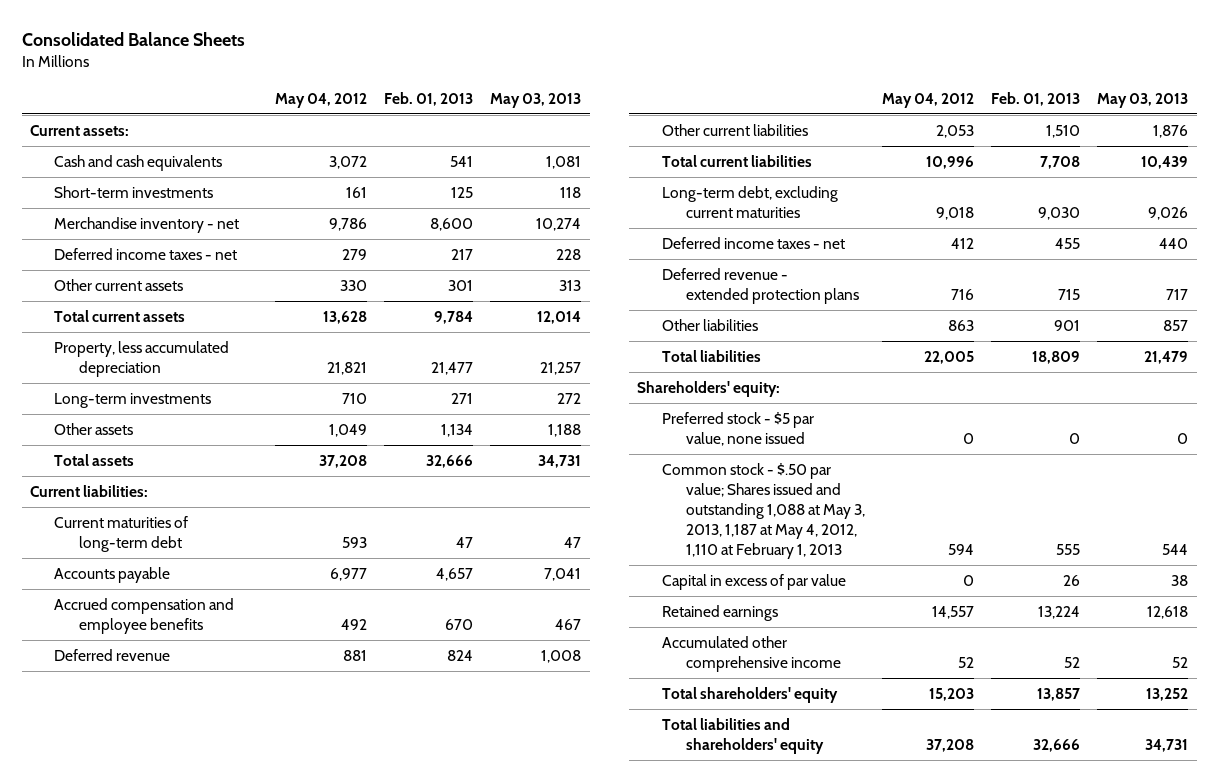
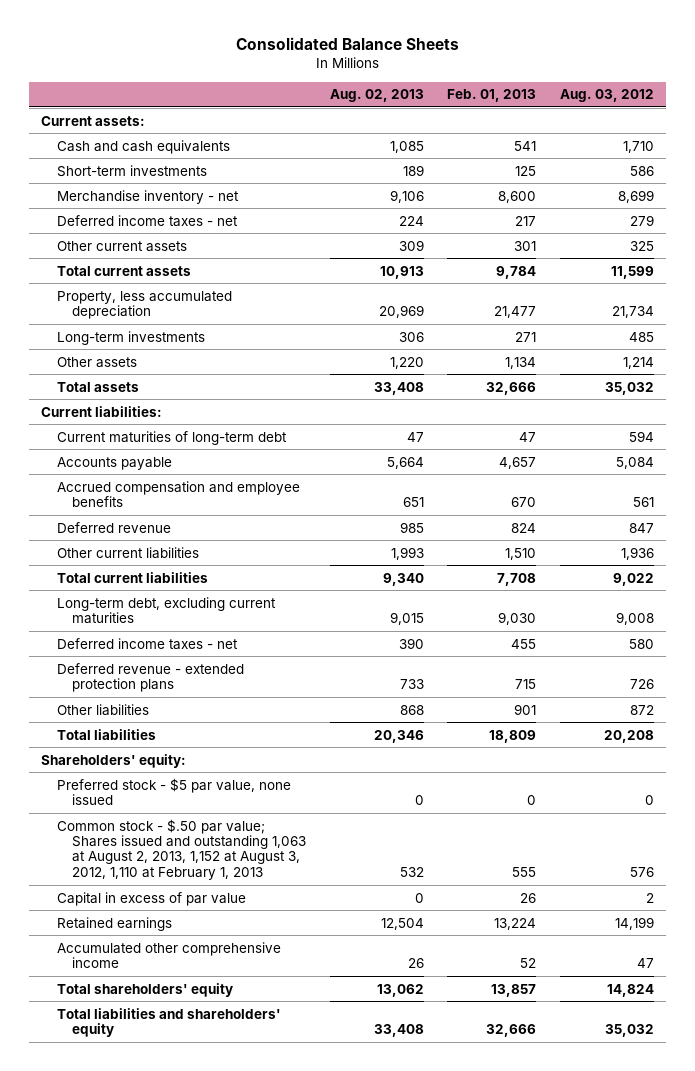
[274,92,367,108] May 04, 2012 -> none
[490,92,582,108] May 03, 2013 -> none
none -> [329,89,424,103] Aug. 02, 2013
none -> [559,89,654,103] Aug. 03, 2012
[661,462,865,559] Common stock - $.50 par value; Shares issued and outstanding 1,088 at May 3, 2013, 1,187 at May 4, 2012, 1,110 at February 1, 2013 -> [56,818,307,880] Common stock - $.50 par value; Shares issued and outstanding 1,063 at August 2, 2013, 1,152 at August 3, 2012, 1,110 at February 1, 2013

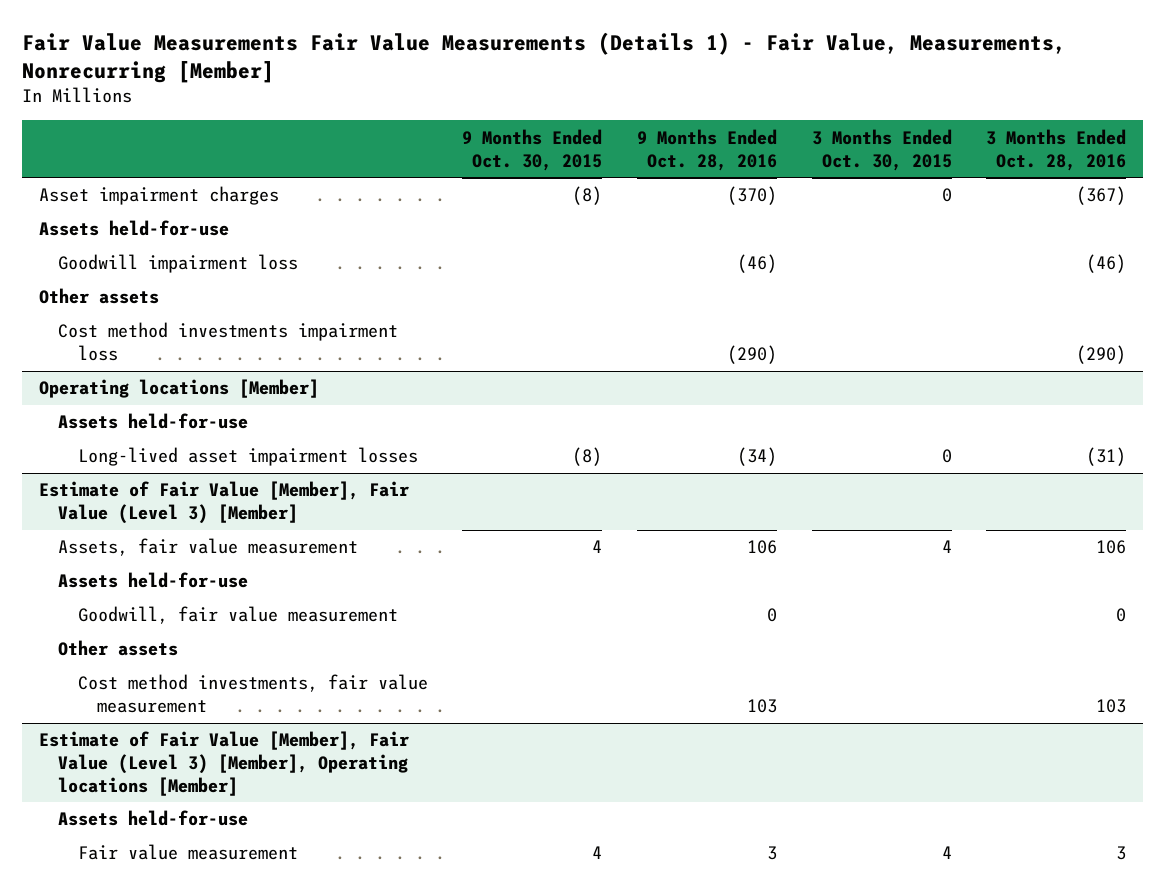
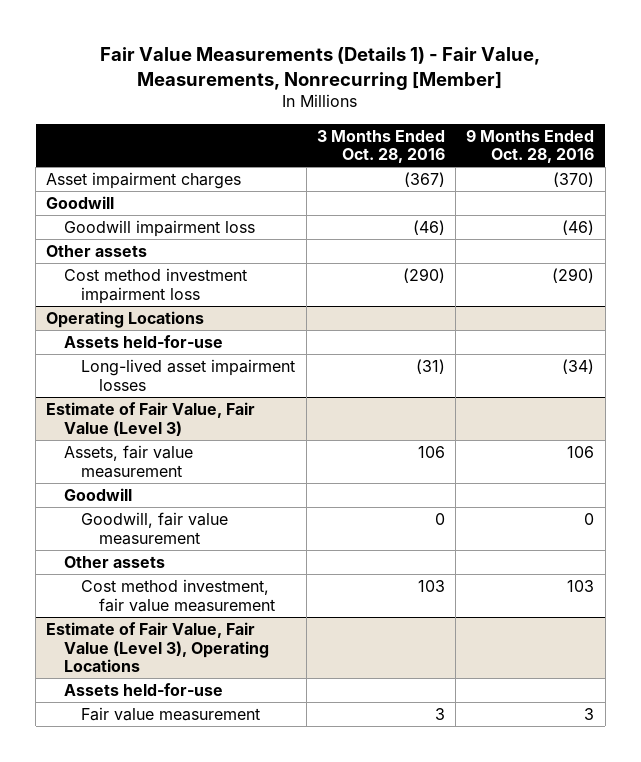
[22,32,1067,84] Fair Value Measurements Fair Value Measurements (Details 1) - Fair Value, Measurements, Nonrecurring [Member] -> [100,46,541,90] Fair Value Measurements (Details 1) - Fair Value, Measurements, Nonrecurring [Member]
[462,128,603,171] 9 Months Ended Oct. 30, 2015 -> none
[811,128,952,171] 3 Months Ended Oct. 30, 2015 -> none
[39,220,230,237] Assets held-for-use -> none
none -> [46,196,115,210] Goodwill
[58,322,399,362] Cost method investments impairment loss -> [63,268,247,304] Cost method investment impairment loss
[39,379,320,399] Operating locations [Member] -> [46,311,205,329] Operating Locations
[39,481,410,525] Estimate of Fair Value [Member], Fair Value (Level 3) [Member] -> [46,402,256,436] Estimate of Fair Value, Fair Value (Level 3)
[58,572,249,589] Assets held-for-use -> none
none -> [63,488,132,502] Goodwill
[77,674,428,714] Cost method investments, fair value measurement -> [81,579,276,612] Cost method investment, fair value measurement
[39,731,410,796] Estimate of Fair Value [Member], Fair Value (Level 3) [Member], Operating locations [Member] -> [46,622,269,673] Estimate of Fair Value, Fair Value (Level 3), Operating Locations

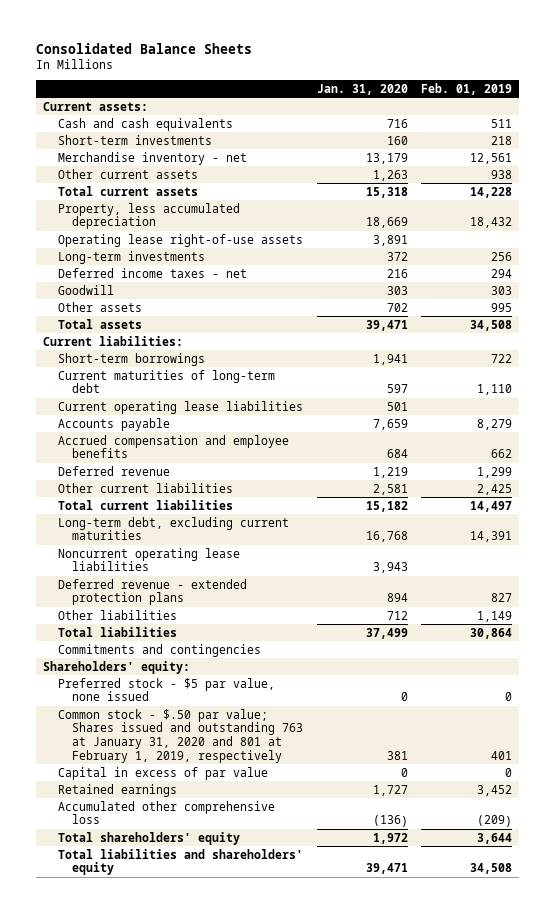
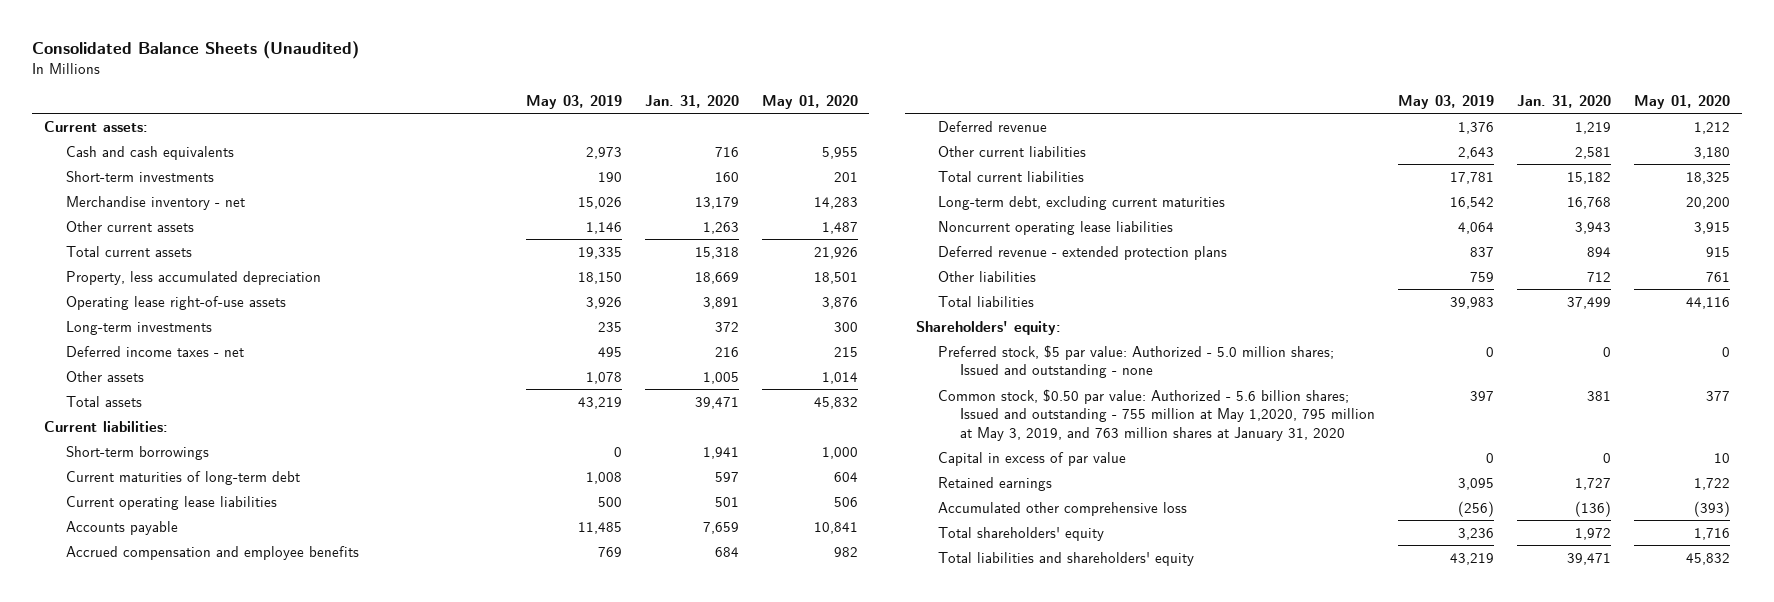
[36,42,253,54] Consolidated Balance Sheets -> [32,41,360,60] Consolidated Balance Sheets (Unaudited)
[421,82,513,95] Feb. 01, 2019 -> none
none -> [525,94,622,109] May 03, 2019
none -> [761,94,858,109] May 01, 2020
[57,284,114,295] Goodwill -> none
[386,302,408,312] 702 -> [702,371,739,384] 1,005
[57,643,261,657] Commitments and contingencies -> none
[57,677,275,702] Preferred stock - $5 par value, none issued -> [938,344,1335,379] Preferred stock, $5 par value: Authorized - 5.0 million shares; Issued and outstanding - none
[57,708,304,763] Common stock - $.50 par value; Shares issued and outstanding 763 at January 31, 2020 and 801 at February 1, 2019, respectively -> [938,388,1376,441] Common stock, $0.50 par value: Authorized - 5.6 billion shares; Issued and outstanding - 755 million at May 1,2020, 795 million at May 3, 2019, and 763 million shares at January 31, 2020

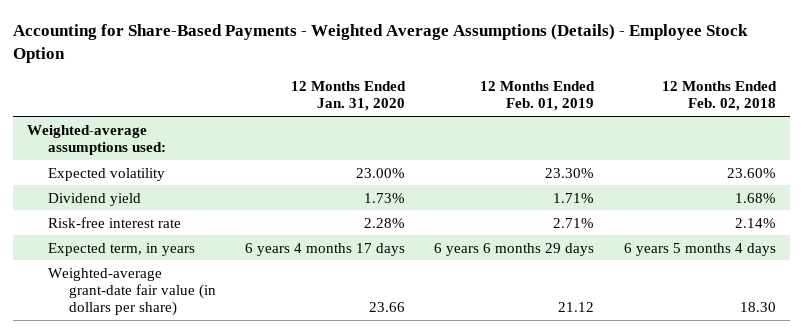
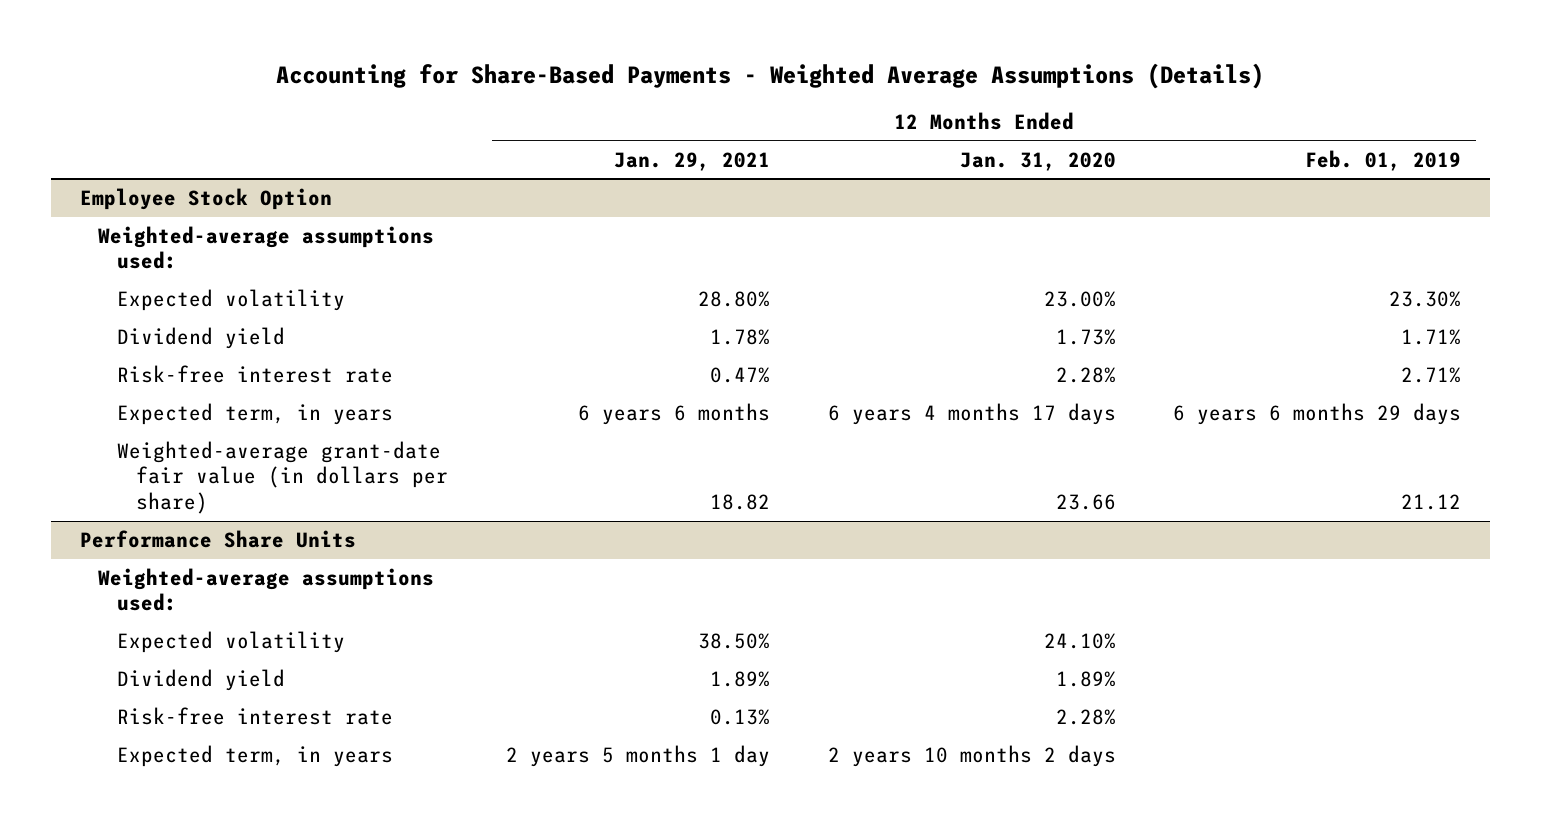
[12,23,748,63] Accounting for Share-Based Payments - Weighted Average Assumptions (Details) - Employee Stock Option -> [276,62,1265,89] Accounting for Share-Based Payments - Weighted Average Assumptions (Details)
[661,81,777,112] 12 Months Ended Feb. 02, 2018 -> none
none -> [614,151,771,171] Jan. 29, 2021
none -> [79,187,332,210] Employee Stock Option
none -> [79,529,356,548] Performance Share Units
none -> [98,567,435,612] Weighted-average assumptions used:
none -> [117,630,346,653] Expected volatility
none -> [117,668,286,691] Dividend yield
none -> [117,706,394,725] Risk-free interest rate
none -> [117,744,394,767] Expected term, in years

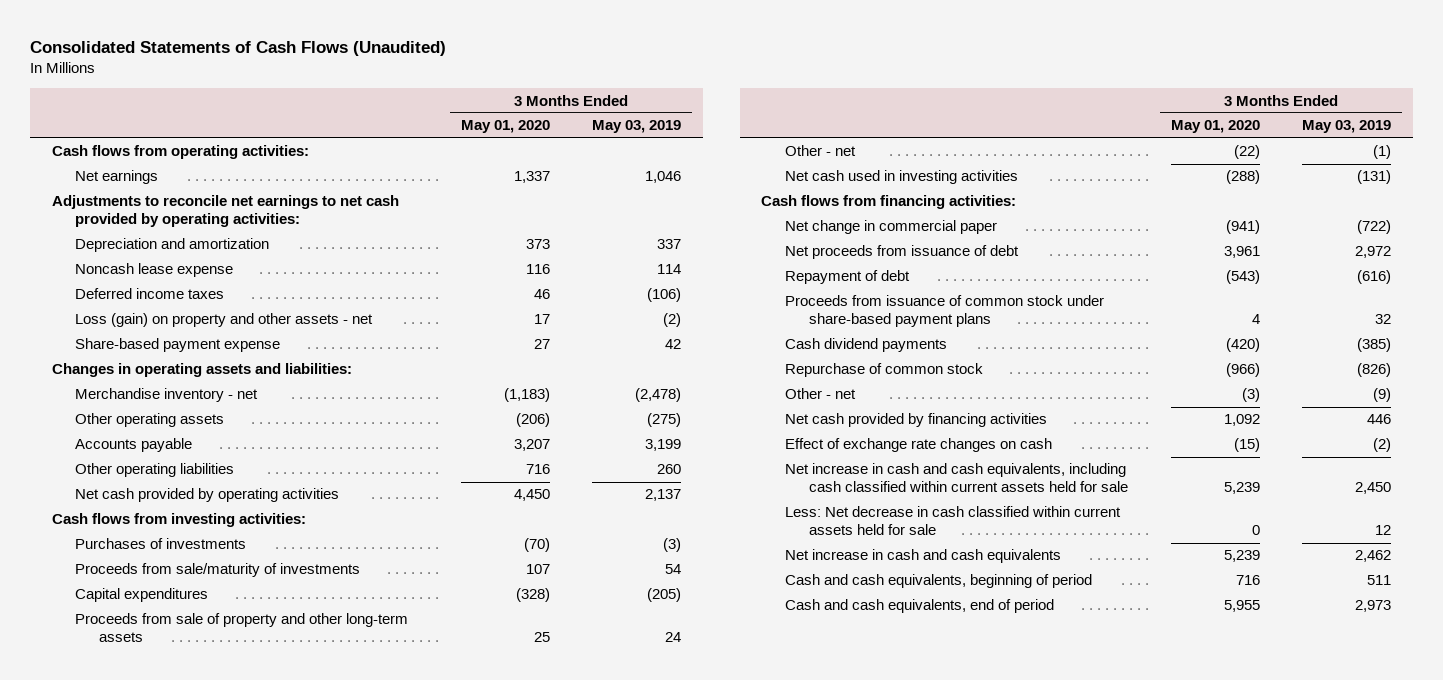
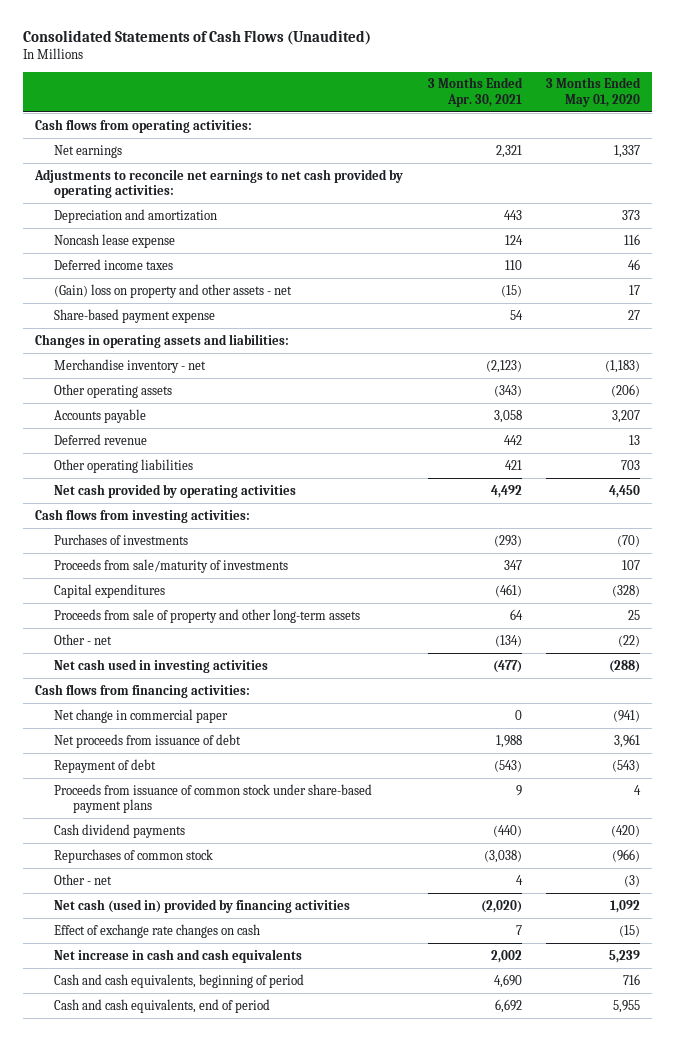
[592,120,682,134] May 03, 2019 -> none
none -> [427,77,523,107] 3 Months Ended Apr. 30, 2021
[75,313,374,328] Loss (gain) on property and other assets - net -> [54,283,293,298] (Gain) loss on property and other assets - net
none -> [54,433,148,445] Deferred revenue
[525,464,550,475] 716 -> [621,459,641,470] 703
[785,363,984,378] Repurchase of common stock -> [54,848,214,863] Repurchases of common stock
[785,413,1048,428] Net cash provided by financing activities -> [54,898,351,913] Net cash (used in) provided by financing activities
[785,463,1128,493] Net increase in cash and cash equivalents, including cash classified within current assets held for sale -> none
[785,506,1122,536] Less: Net decrease in cash classified within current assets held for sale -> none

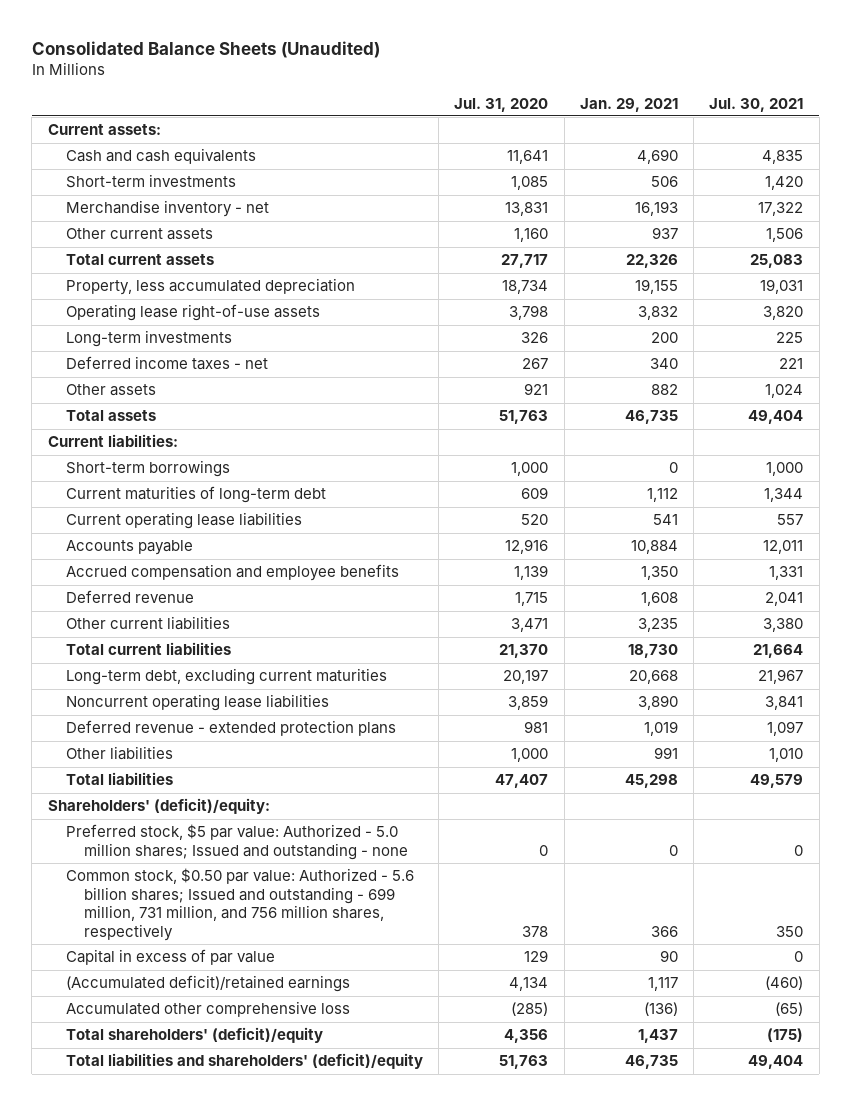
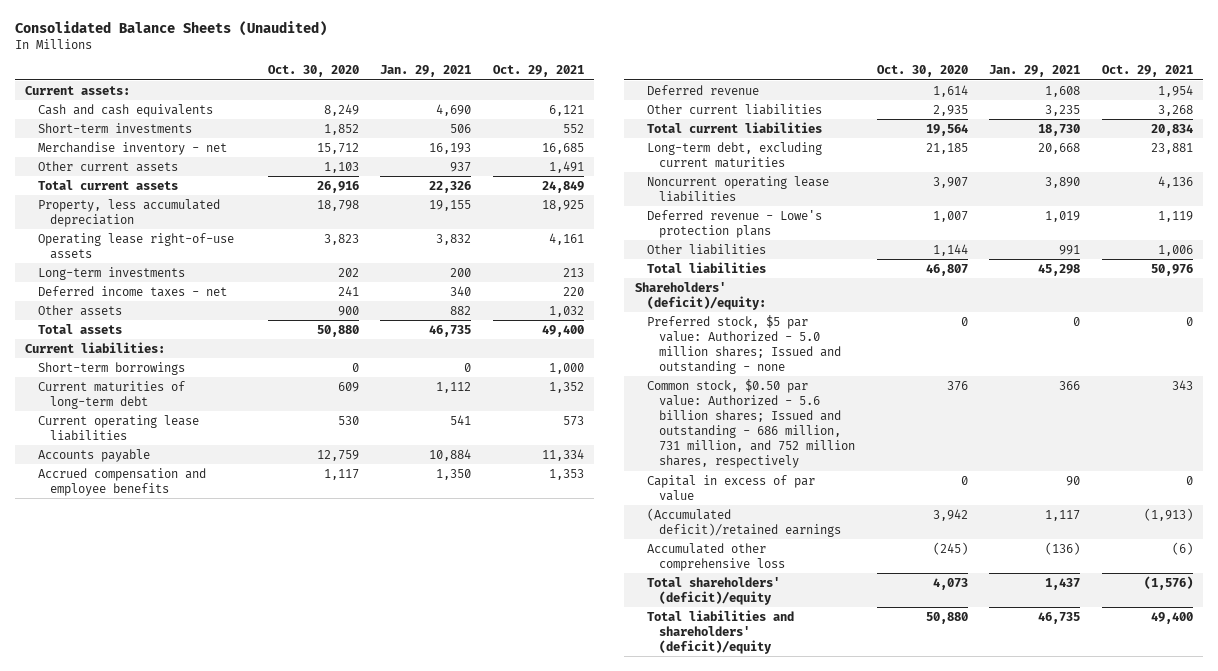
[454,97,549,112] Jul. 31, 2020 -> none
[709,97,804,112] Jul. 30, 2021 -> none
none -> [267,65,359,78] Oct. 30, 2020
none -> [492,65,584,78] Oct. 29, 2021
[65,720,396,737] Deferred revenue - extended protection plans -> [646,209,822,238] Deferred revenue - Lowe's protection plans
[65,868,414,941] Common stock, $0.50 par value: Authorized - 5.6 billion shares; Issued and outstanding - 699 million, 731 million, and 756 million shares, respectively -> [646,378,856,469] Common stock, $0.50 par value: Authorized - 5.6 billion shares; Issued and outstanding - 686 million, 731 million, and 752 million shares, respectively

